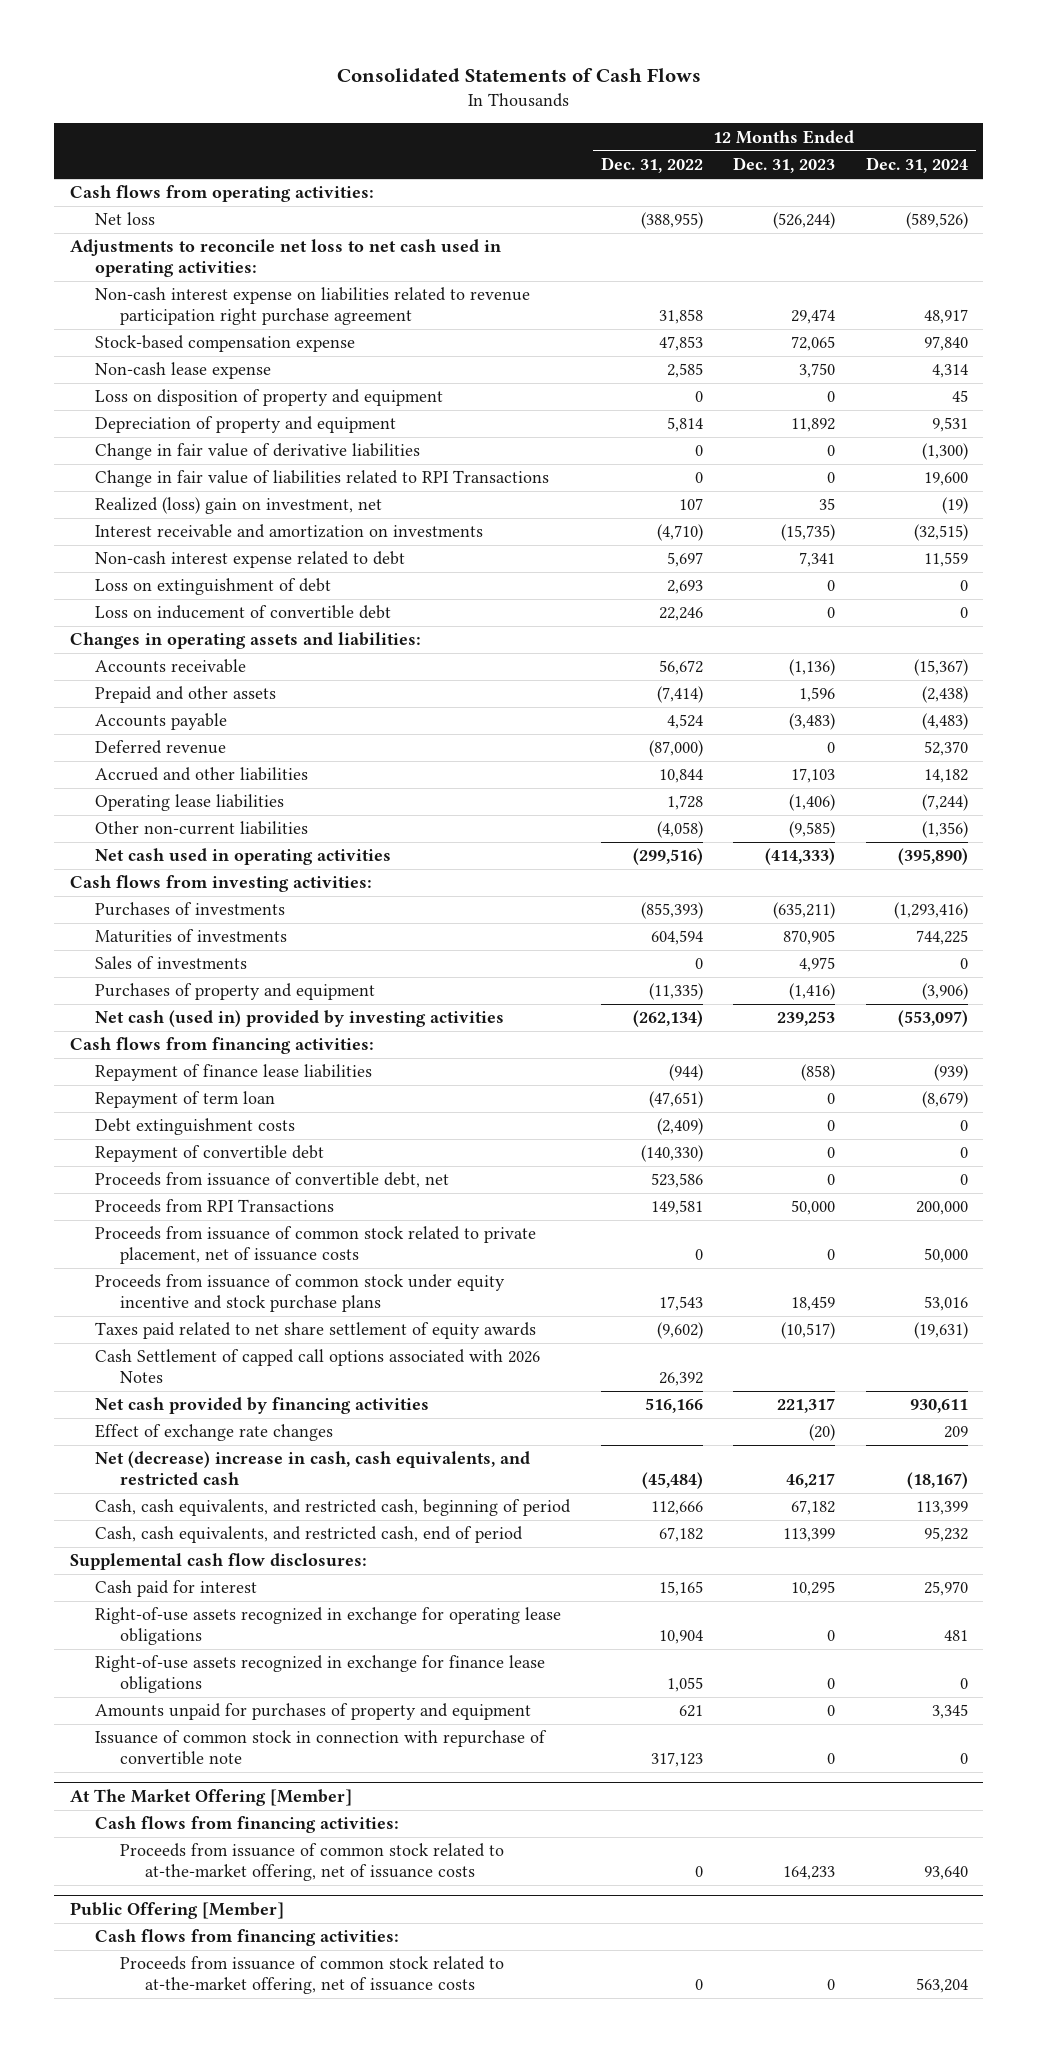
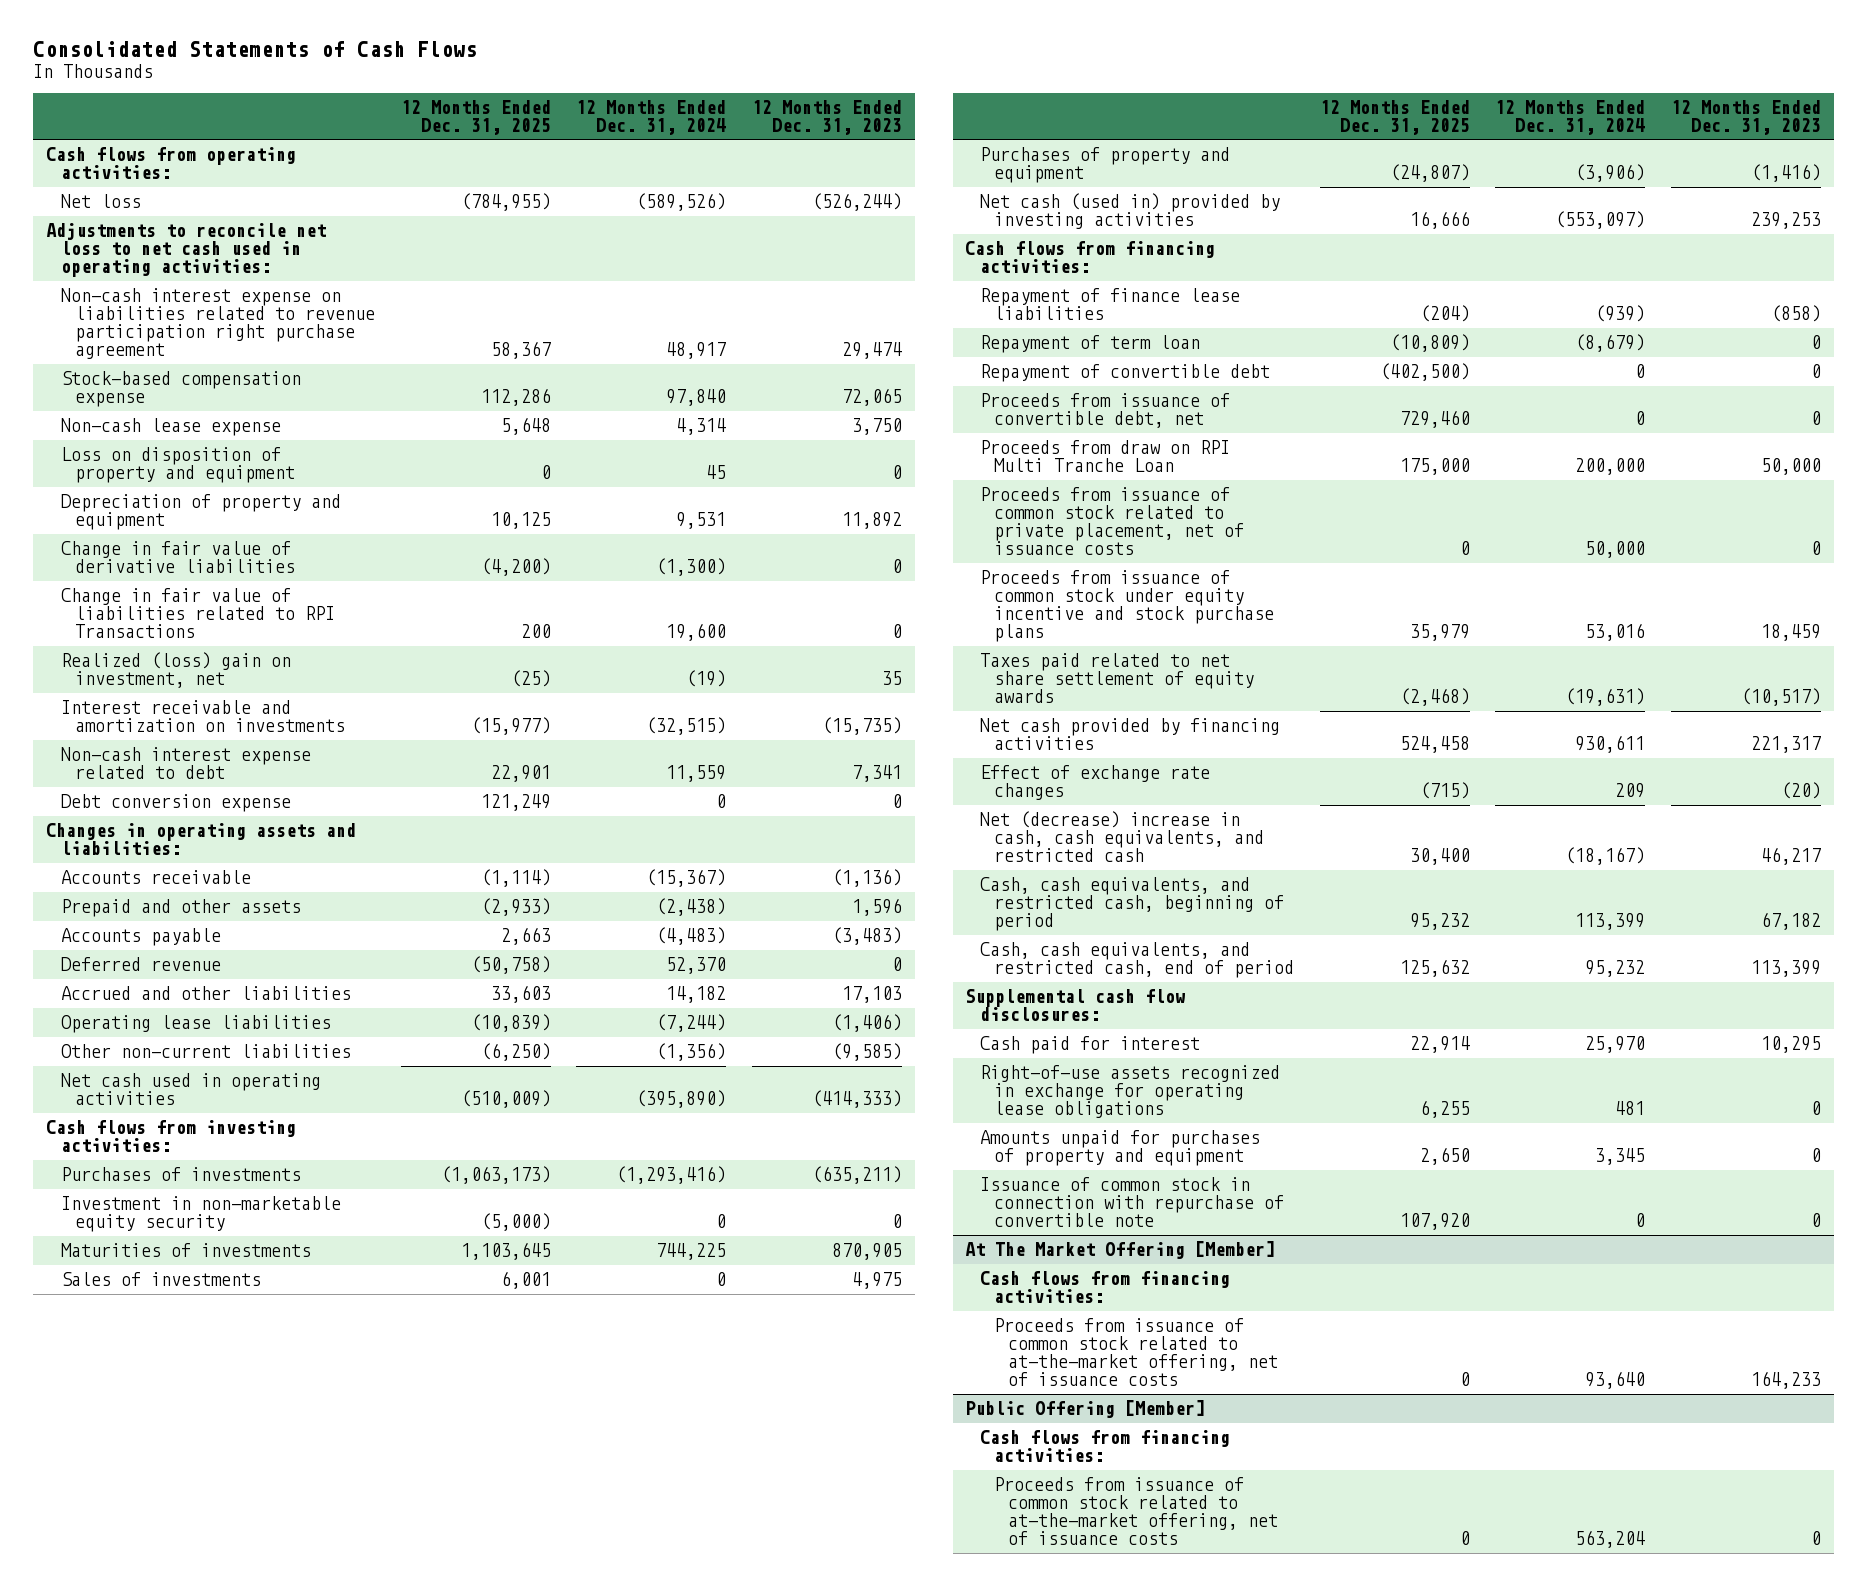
[600,157,703,174] Dec. 31, 2022 -> none
none -> [400,100,551,136] 12 Months Ended Dec. 31, 2025
[94,578,331,596] Loss on extinguishment of debt -> none
[94,605,391,620] Loss on inducement of convertible debt -> none
none -> [60,794,291,813] Debt conversion expense
none -> [60,1196,341,1233] Investment in non-marketable equity security
[94,1118,295,1136] Debt extinguishment costs -> none
[94,1199,334,1214] Proceeds from RPI Transactions -> none
none -> [979,440,1230,473] Proceeds from draw on RPI Multi Tranche Loan
[94,1349,540,1384] Cash Settlement of capped call options associated with 2026 Notes -> none
[94,1655,545,1694] Right-of-use assets recognized in exchange for finance lease obligations -> none

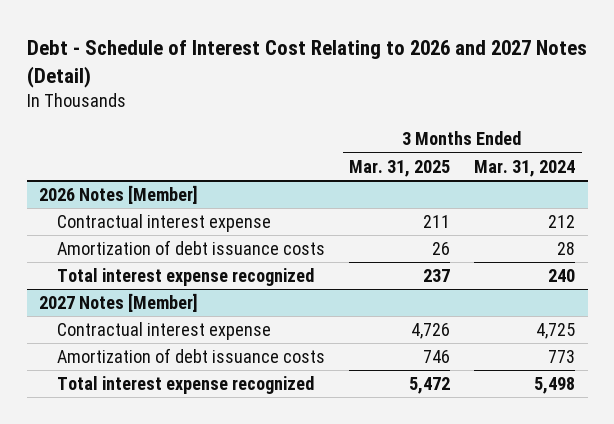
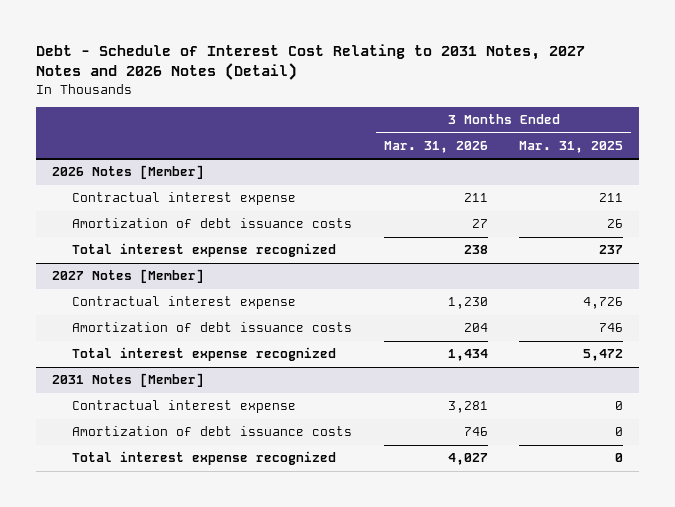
[26,39,587,88] Debt - Schedule of Interest Cost Relating to 2026 and 2027 Notes (Detail) -> [36,44,586,81] Debt - Schedule of Interest Cost Relating to 2031 Notes, 2027 Notes and 2026 Notes (Detail)
[474,159,576,177] Mar. 31, 2024 -> none
none -> [383,140,488,153] Mar. 31, 2026
none -> [52,373,205,388] 2031 Notes [Member]
none -> [72,400,297,414] Contractual interest expense
none -> [72,426,353,437] Amortization of debt issuance costs
none -> [72,451,337,466] Total interest expense recognized

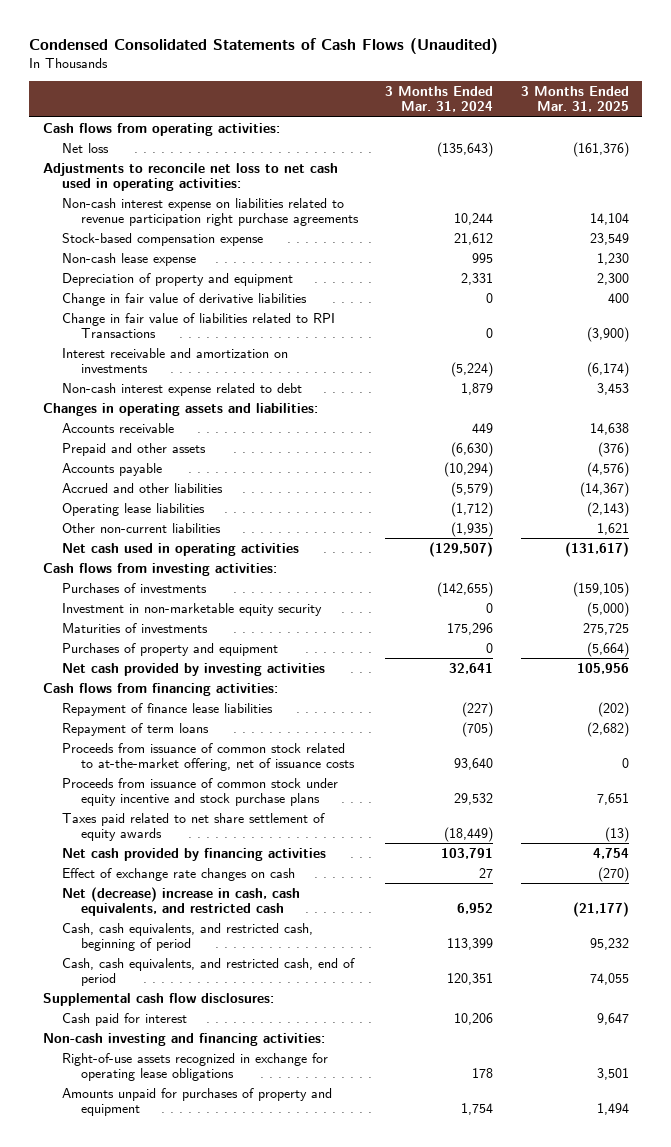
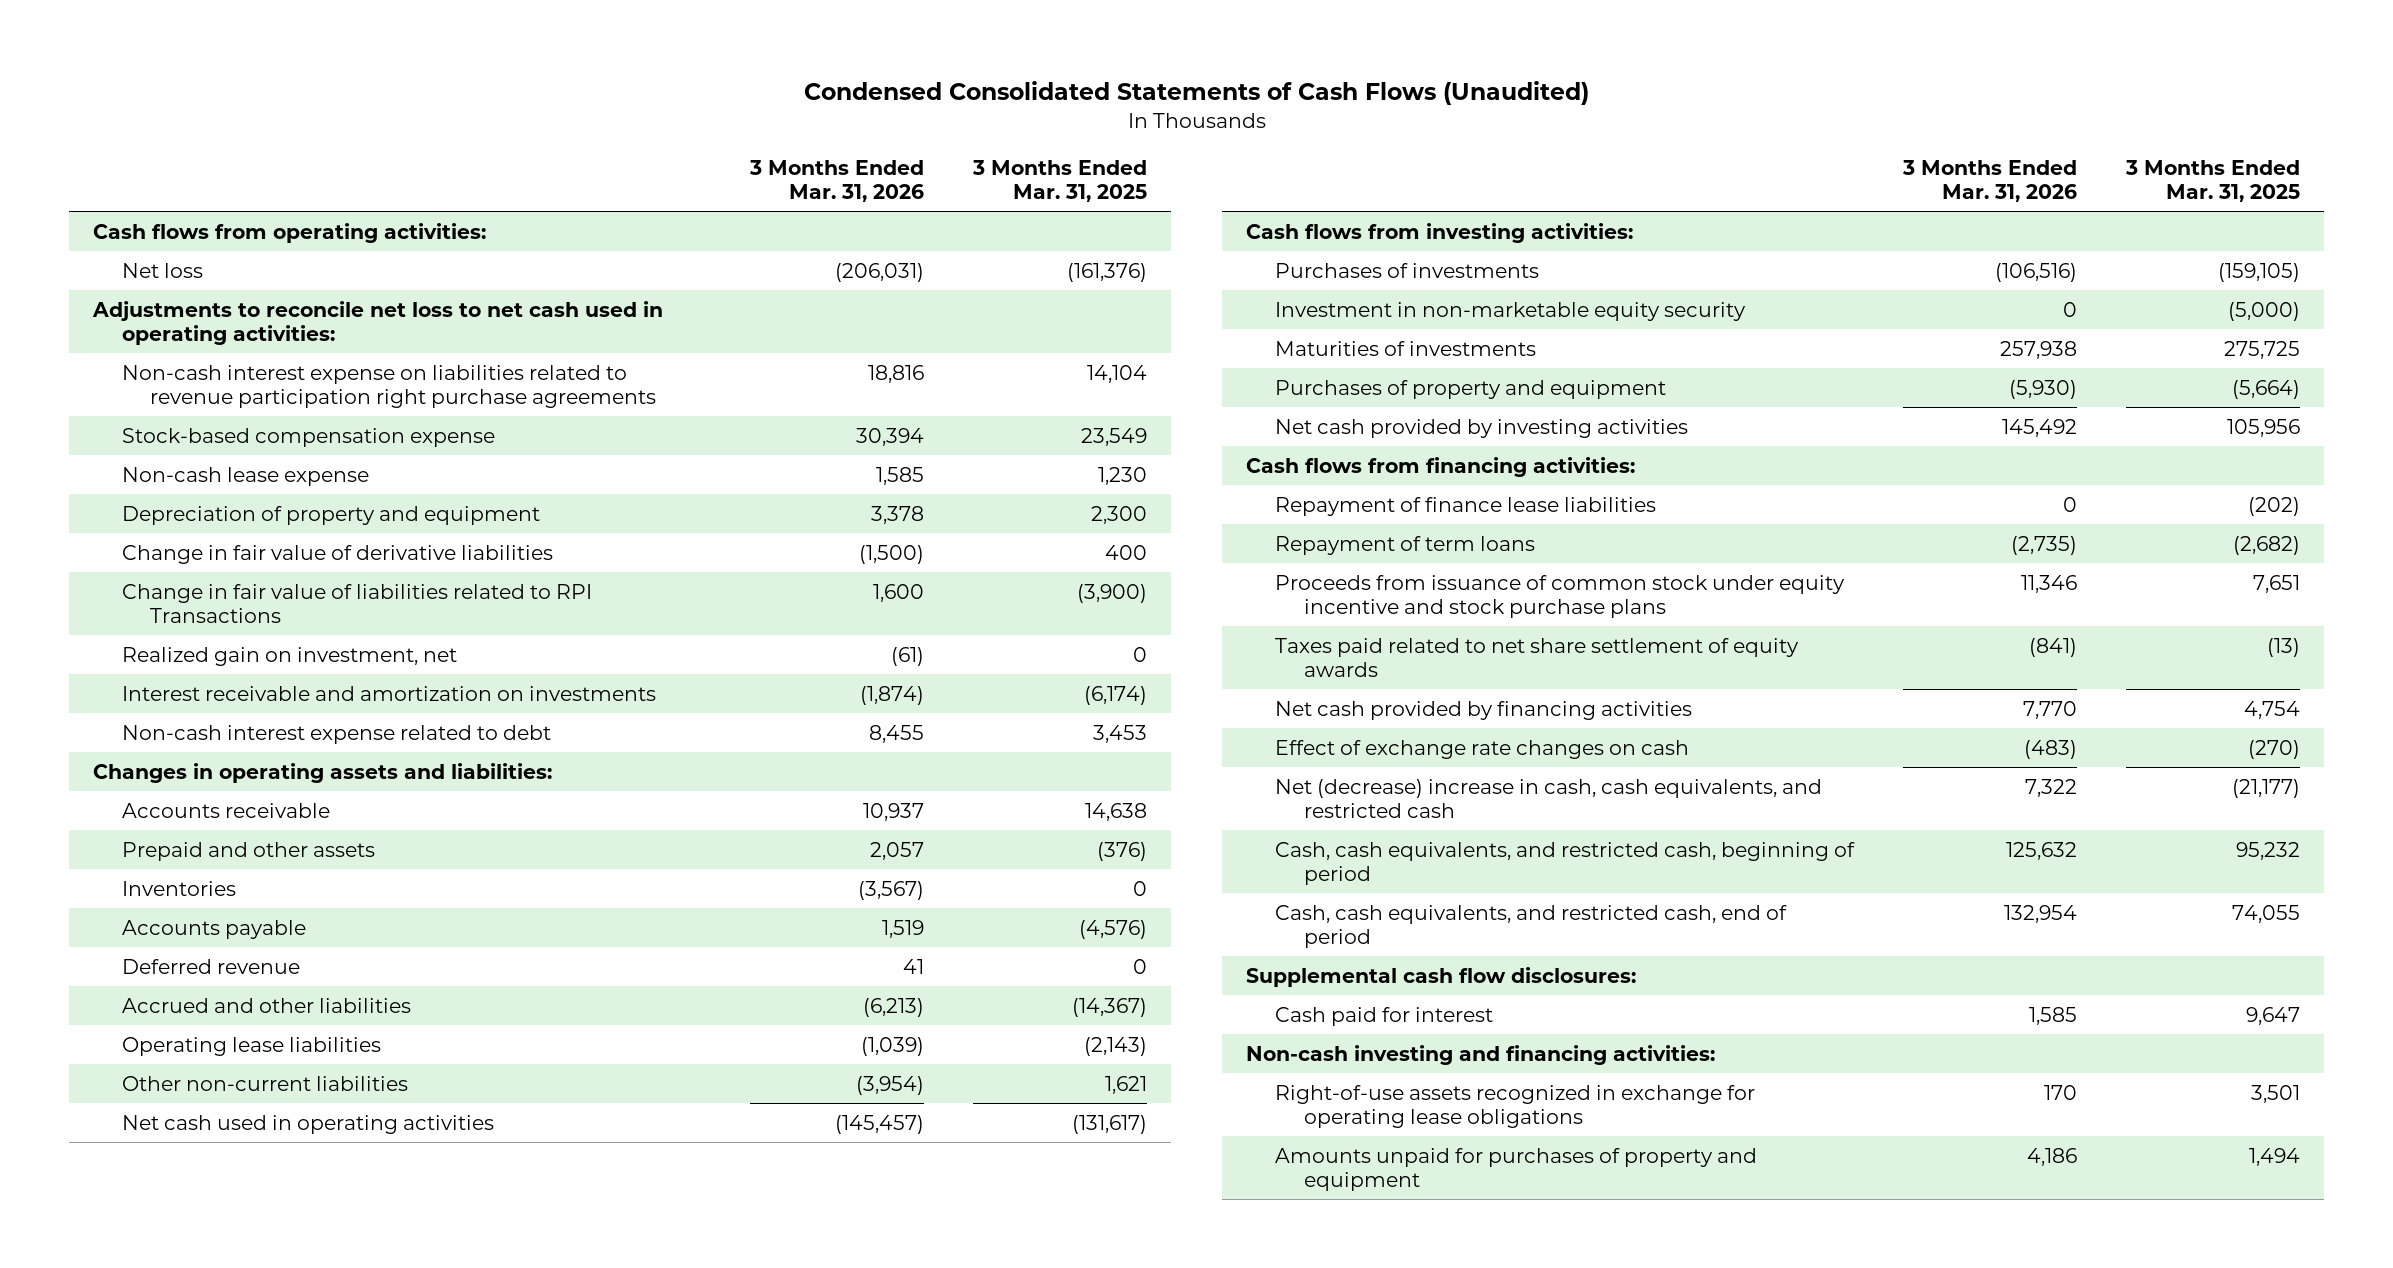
[385,85,494,113] 3 Months Ended Mar. 31, 2024 -> none
none -> [748,159,924,202] 3 Months Ended Mar. 31, 2026
none -> [121,646,457,666] Realized gain on investment, net
none -> [121,880,236,896] Inventories
none -> [121,958,300,974] Deferred revenue
[61,742,356,772] Proceeds from issuance of common stock related to at-the-market offering, net of issuance costs -> none

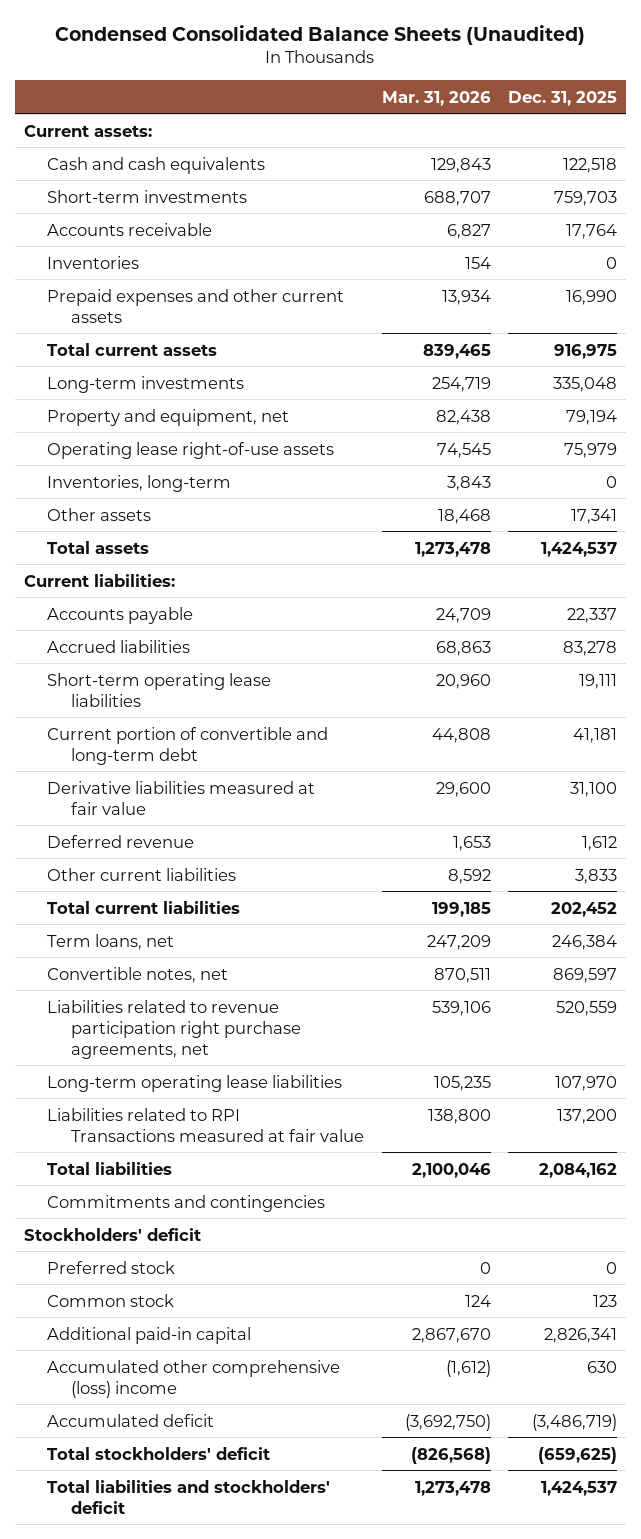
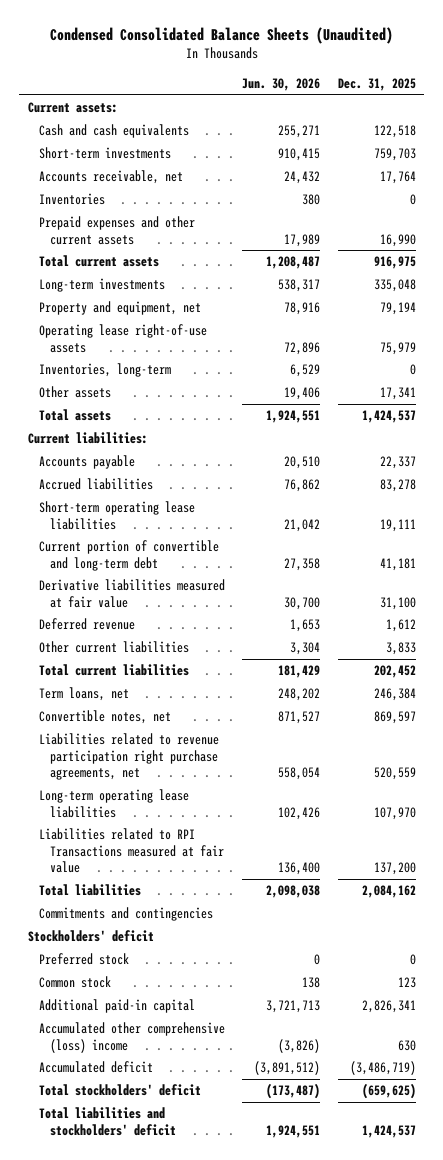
[381,90,491,106] Mar. 31, 2026 -> none
none -> [242,77,321,91] Jun. 30, 2026
[47,222,213,236] Accounts receivable -> [39,170,184,185] Accounts receivable, net

